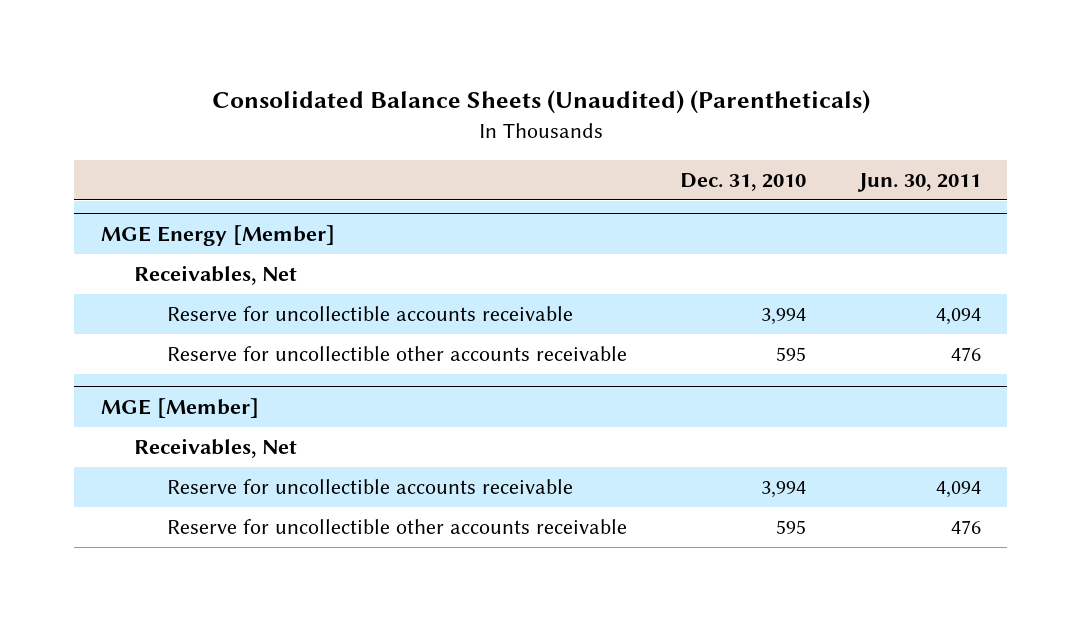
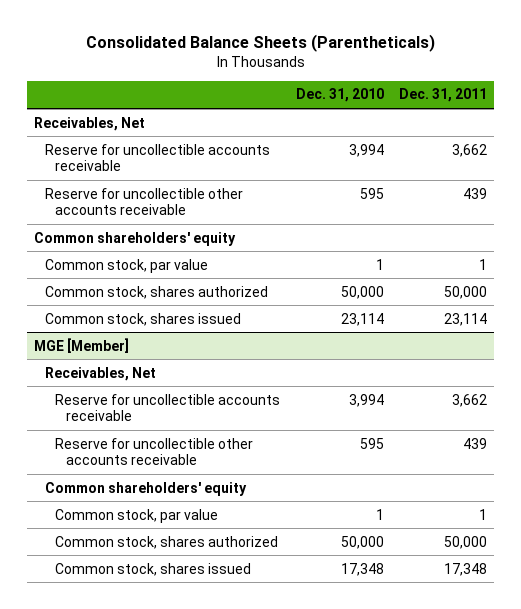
[211,90,870,115] Consolidated Balance Sheets (Unaudited) (Parentheticals) -> [85,34,435,53] Consolidated Balance Sheets (Parentheticals)
[856,172,981,192] Jun. 30, 2011 -> none
none -> [398,88,487,103] Dec. 31, 2011
[100,224,335,246] MGE Energy [Member] -> none
none -> [34,231,237,246] Common shareholders' equity
none -> [44,258,208,273] Common stock, par value
none -> [44,285,268,299] Common stock, shares authorized
none -> [44,312,241,326] Common stock, shares issued
none -> [44,481,247,496] Common shareholders' equity
none -> [55,508,219,523] Common stock, par value
none -> [55,535,279,549] Common stock, shares authorized
none -> [55,562,252,576] Common stock, shares issued

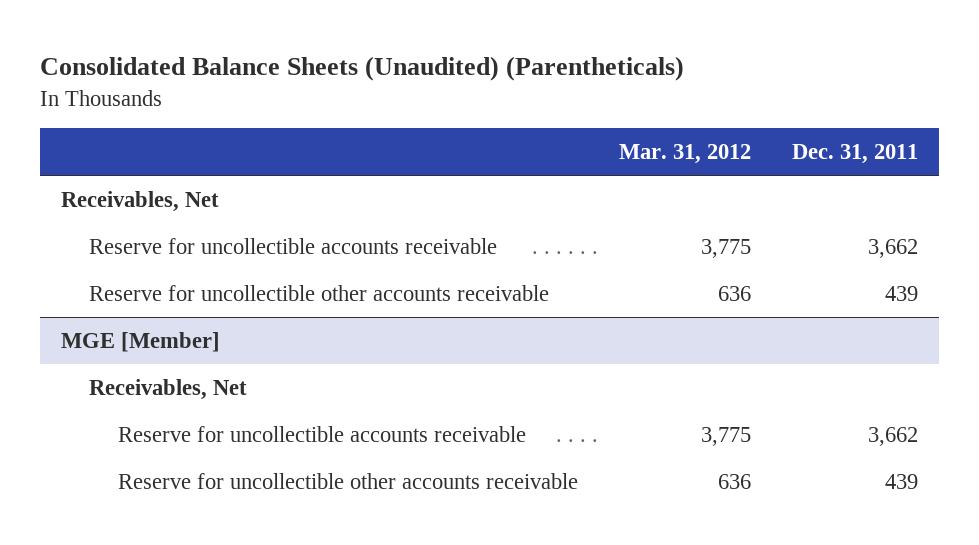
[85,34,435,53] Consolidated Balance Sheets (Parentheticals) -> [40,56,685,82] Consolidated Balance Sheets (Unaudited) (Parentheticals)
[295,88,384,103] Dec. 31, 2010 -> none
none -> [618,144,751,165] Mar. 31, 2012
[34,231,237,246] Common shareholders' equity -> none
[44,258,208,273] Common stock, par value -> none
[44,285,268,299] Common stock, shares authorized -> none
[44,312,241,326] Common stock, shares issued -> none
[44,481,247,496] Common shareholders' equity -> none
[55,508,219,523] Common stock, par value -> none
[55,535,279,549] Common stock, shares authorized -> none
[55,562,252,576] Common stock, shares issued -> none

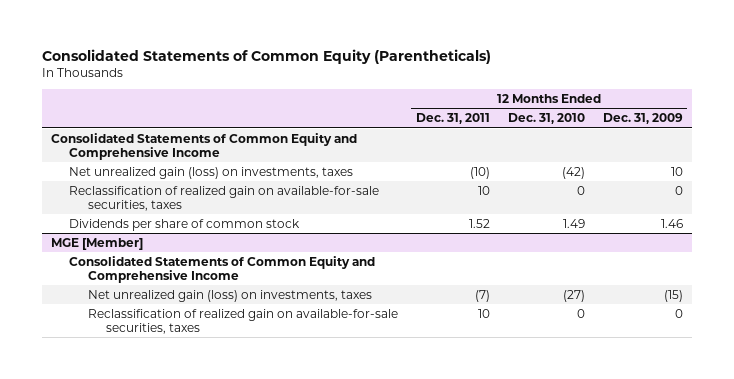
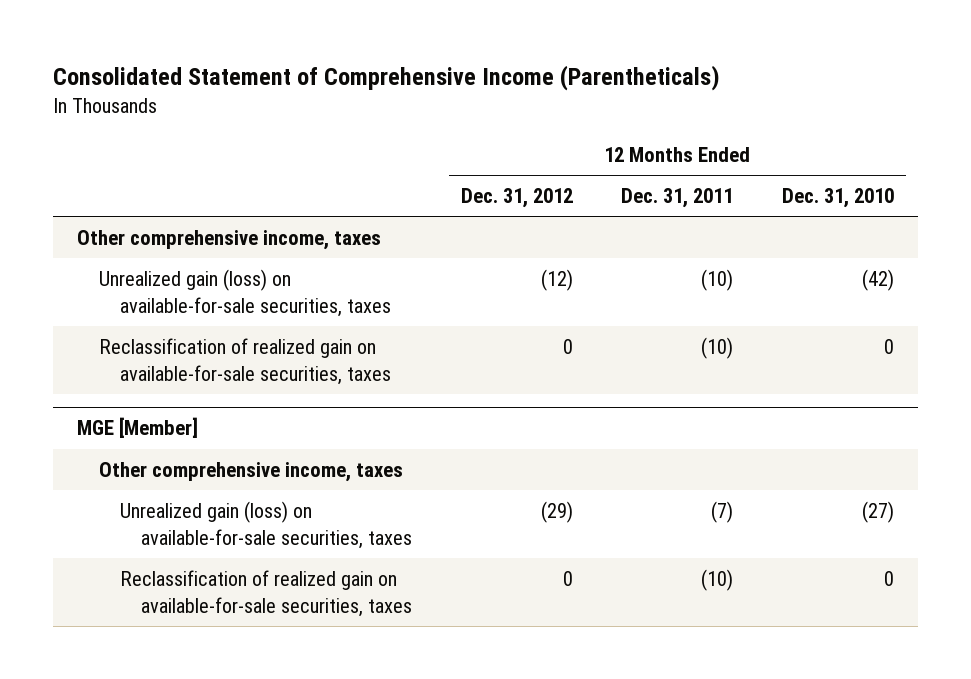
[41,48,491,64] Consolidated Statements of Common Equity (Parentheticals) -> [52,65,720,92] Consolidated Statement of Comprehensive Income (Parentheticals)
[602,113,683,125] Dec. 31, 2009 -> none
none -> [460,188,573,209] Dec. 31, 2012
[50,132,357,160] Consolidated Statements of Common Equity and Comprehensive Income -> none
[69,218,301,231] Dividends per share of common stock -> none
none -> [77,229,382,250] Other comprehensive income, taxes
[69,166,354,179] Net unrealized gain (loss) on investments, taxes -> [98,268,392,317] Unrealized gain (loss) on available-for-sale securities, taxes
[477,185,490,195] 10 -> [701,336,734,359] (10)
[69,255,376,283] Consolidated Statements of Common Equity and Comprehensive Income -> none
none -> [98,461,403,482] Other comprehensive income, taxes
[87,289,372,302] Net unrealized gain (loss) on investments, taxes -> [120,500,413,549] Unrealized gain (loss) on available-for-sale securities, taxes
[477,308,490,318] 10 -> [701,568,734,591] (10)

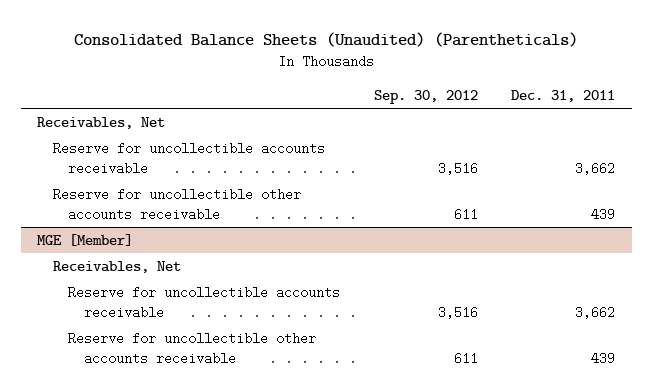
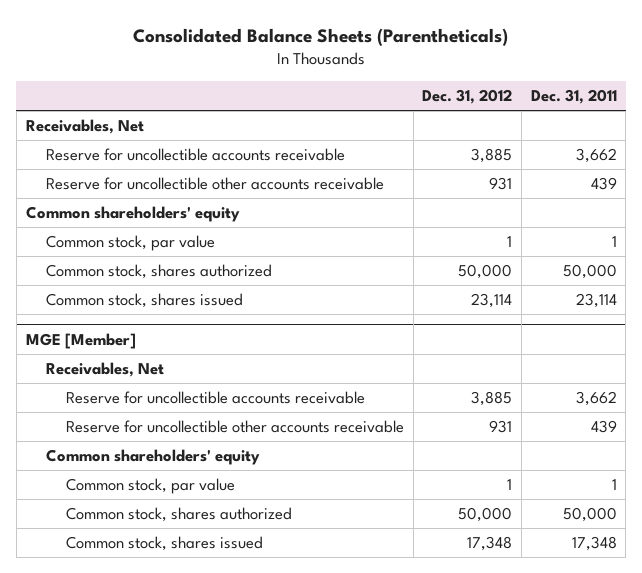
[74,32,579,48] Consolidated Balance Sheets (Unaudited) (Parentheticals) -> [133,28,509,47] Consolidated Balance Sheets (Parentheticals)
[373,90,478,105] Sep. 30, 2012 -> none
none -> [422,88,513,104] Dec. 31, 2012
none -> [25,206,240,223] Common shareholders' equity
none -> [45,235,215,252] Common stock, par value
none -> [45,264,272,280] Common stock, shares authorized
none -> [45,293,243,309] Common stock, shares issued
none -> [45,449,260,466] Common shareholders' equity
none -> [65,478,235,495] Common stock, par value
none -> [65,507,292,523] Common stock, shares authorized
none -> [65,536,263,552] Common stock, shares issued

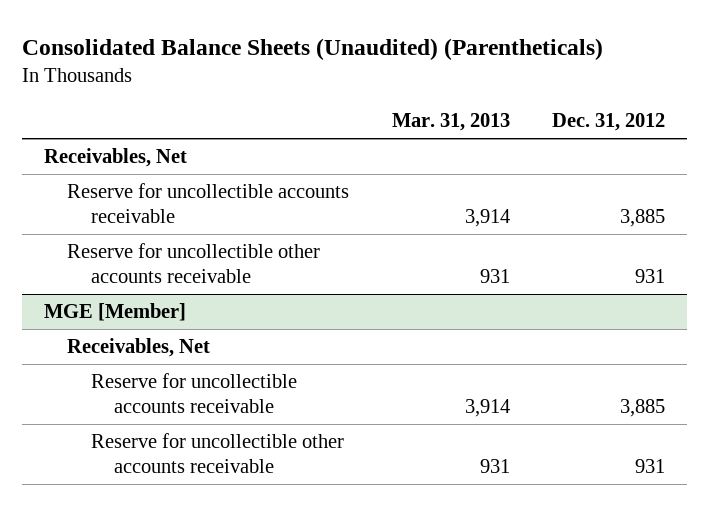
[133,28,509,47] Consolidated Balance Sheets (Parentheticals) -> [22,37,604,60] Consolidated Balance Sheets (Unaudited) (Parentheticals)
[530,88,617,104] Dec. 31, 2011 -> none
none -> [391,113,510,132] Mar. 31, 2013
[25,206,240,223] Common shareholders' equity -> none
[45,235,215,252] Common stock, par value -> none
[45,264,272,280] Common stock, shares authorized -> none
[45,293,243,309] Common stock, shares issued -> none
[45,449,260,466] Common shareholders' equity -> none
[65,478,235,495] Common stock, par value -> none
[65,507,292,523] Common stock, shares authorized -> none
[65,536,263,552] Common stock, shares issued -> none

